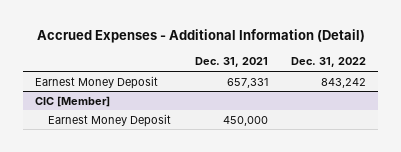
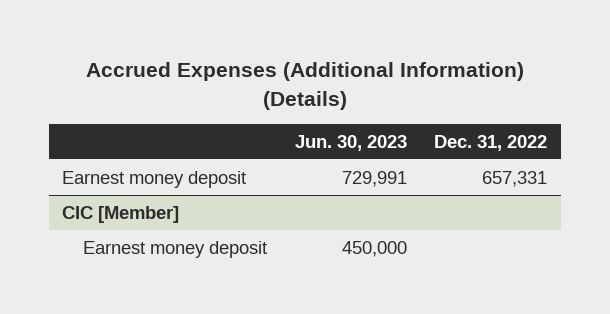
[36,29,365,44] Accrued Expenses - Additional Information (Detail) -> [85,62,524,110] Accrued Expenses (Additional Information) (Details)
[194,57,268,68] Dec. 31, 2021 -> none
none -> [294,134,407,151] Jun. 30, 2023
[35,75,159,89] Earnest Money Deposit -> [62,170,247,188] Earnest money deposit
[321,77,367,88] 843,242 -> [482,170,548,187] 657,331
[47,113,171,127] Earnest Money Deposit -> [82,240,267,258] Earnest money deposit

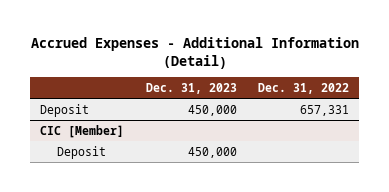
[85,62,524,110] Accrued Expenses (Additional Information) (Details) -> [30,36,359,69] Accrued Expenses - Additional Information (Detail)
[294,134,407,151] Jun. 30, 2023 -> none
none -> [145,83,237,95] Dec. 31, 2023
[62,170,247,188] Earnest money deposit -> [40,103,90,117] Deposit
[82,240,267,258] Earnest money deposit -> [56,145,106,159] Deposit

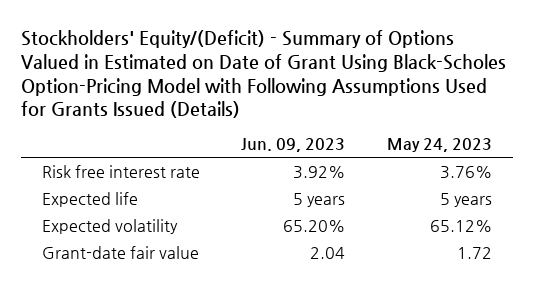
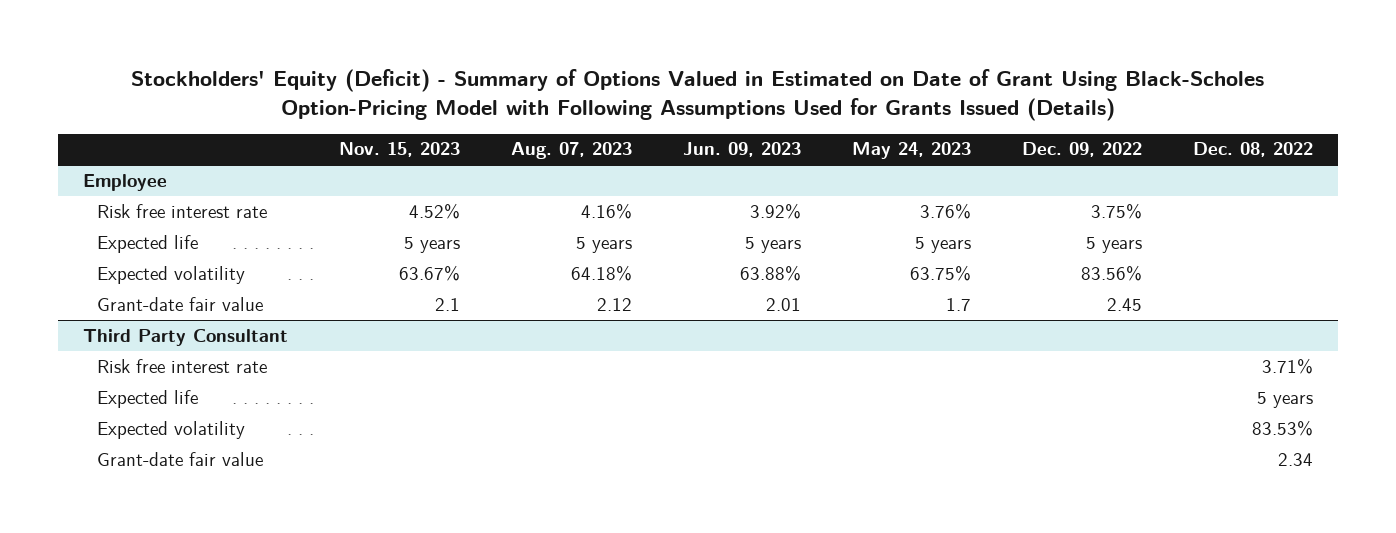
[20,30,506,119] Stockholders' Equity/(Deficit) - Summary of Options Valued in Estimated on Date of Grant Using Black-Scholes Option-Pricing Model with Following Assumptions Used for Grants Issued (Details) -> [131,69,1265,122] Stockholders' Equity (Deficit) - Summary of Options Valued in Estimated on Date of Grant Using Black-Scholes Option-Pricing Model with Following Assumptions Used for Grants Issued (Details)
none -> [339,142,461,158] Nov. 15, 2023
none -> [511,142,633,160] Aug. 07, 2023
none -> [1021,142,1142,158] Dec. 09, 2022
none -> [1192,142,1313,158] Dec. 08, 2022
none -> [83,173,168,191] Employee
[283,219,346,232] 65.20% -> [740,264,802,281] 63.88%
[430,219,493,232] 65.12% -> [910,264,972,281] 63.75%
[310,246,346,259] 2.04 -> [766,297,802,311] 2.01
[457,246,493,259] 1.72 -> [946,297,972,311] 1.7
none -> [83,328,289,346] Third Party Consultant
none -> [97,358,268,373] Risk free interest rate
none -> [97,389,199,408] Expected life
none -> [97,420,246,439] Expected volatility
none -> [97,451,264,466] Grant-date fair value

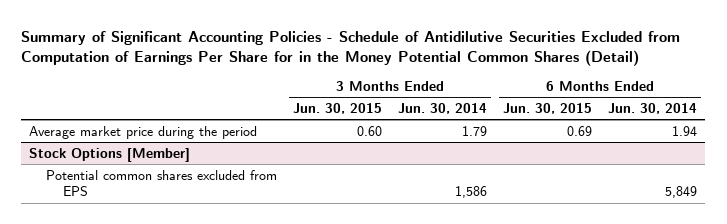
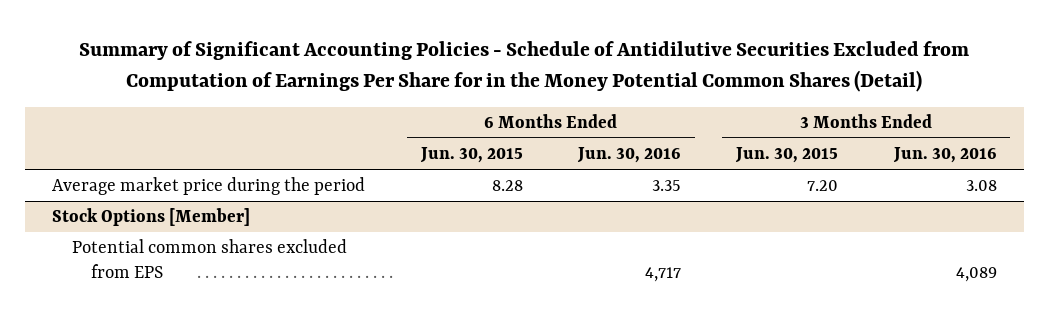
[398,103,488,115] Jun. 30, 2014 -> none
[608,103,698,115] Jun. 30, 2014 -> none
none -> [576,147,681,164] Jun. 30, 2016
none -> [892,147,997,164] Jun. 30, 2016
[357,125,383,136] 0.60 -> [807,180,839,192] 7.20
[567,125,593,136] 0.69 -> [491,180,523,192] 8.28

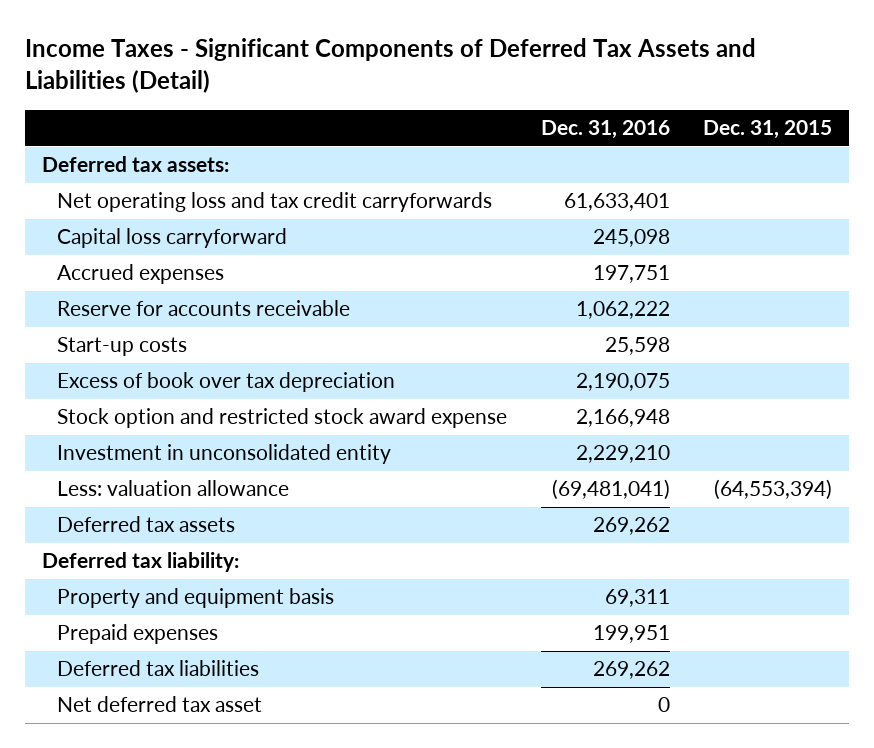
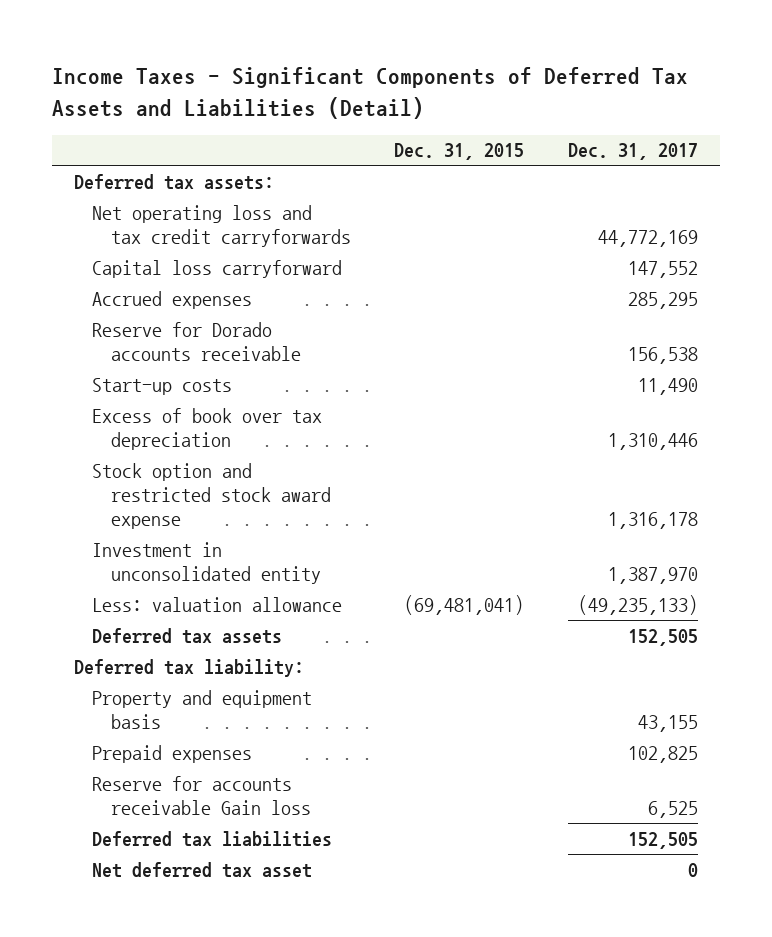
[540,120,670,140] Dec. 31, 2016 -> none
none -> [567,143,698,161] Dec. 31, 2017
[57,300,351,317] Reserve for accounts receivable -> [92,321,301,362] Reserve for Dorado accounts receivable
[714,479,833,501] (64,553,394) -> [404,594,525,615] (69,481,041)
none -> [92,775,311,816] Reserve for accounts receivable Gain loss

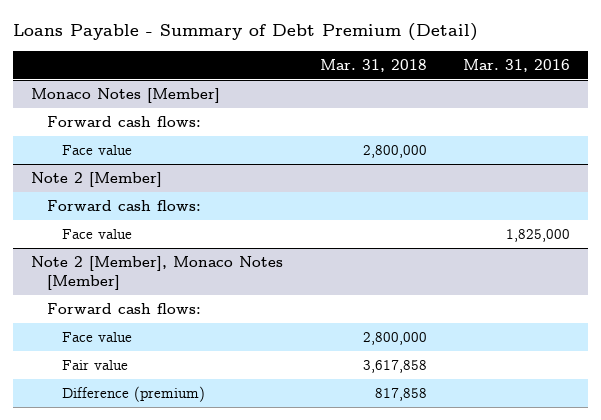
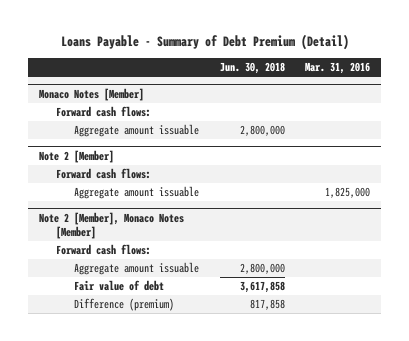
[319,59,427,73] Mar. 31, 2018 -> none
none -> [219,62,285,75] Jun. 30, 2018
[62,144,133,155] Face value -> [73,124,199,138] Aggregate amount issuable
[62,228,133,239] Face value -> [73,186,199,200] Aggregate amount issuable
[62,331,133,342] Face value -> [73,262,199,276] Aggregate amount issuable
[62,359,129,370] Fair value -> [73,280,164,292] Fair value of debt

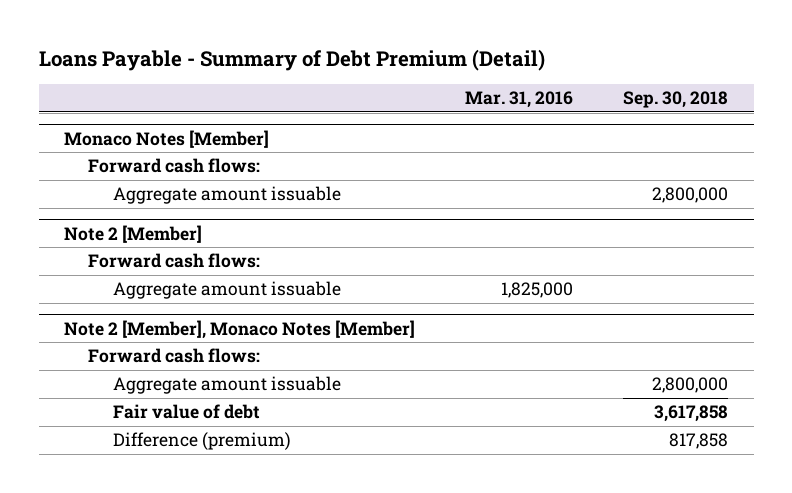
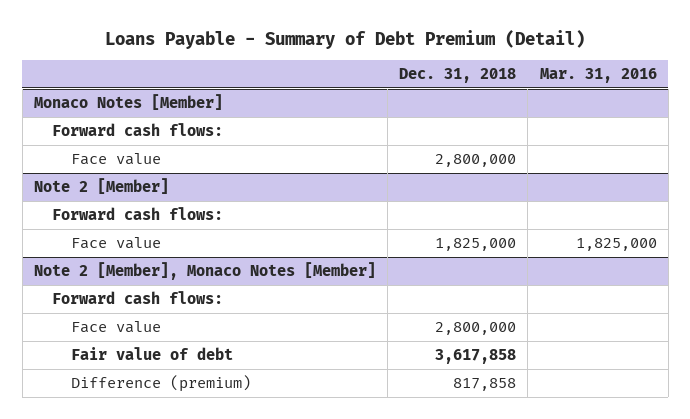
[623,91,729,109] Sep. 30, 2018 -> none
none -> [399,68,517,84] Dec. 31, 2018
[112,186,341,205] Aggregate amount issuable -> [70,153,161,166] Face value
[112,281,341,300] Aggregate amount issuable -> [70,237,161,250] Face value
[112,376,341,395] Aggregate amount issuable -> [70,321,161,334] Face value

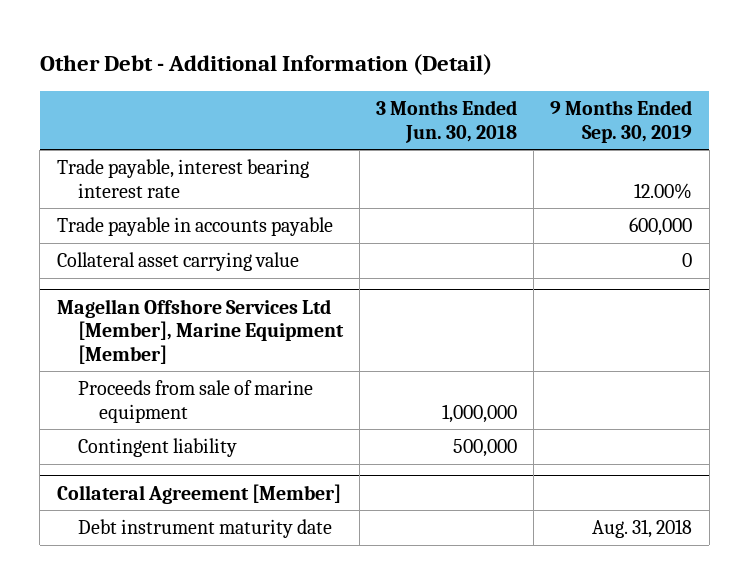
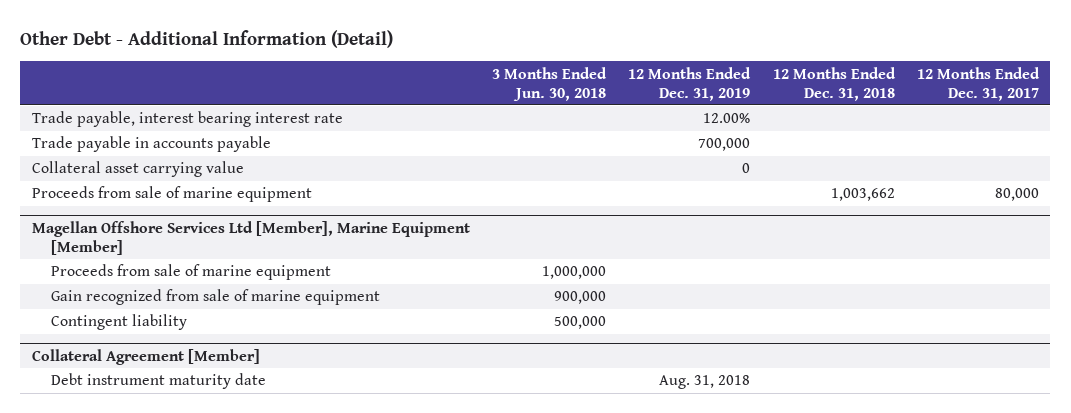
[550,100,693,143] 9 Months Ended Sep. 30, 2019 -> none
none -> [628,66,752,101] 12 Months Ended Dec. 31, 2019
none -> [772,66,896,101] 12 Months Ended Dec. 31, 2018
none -> [917,66,1041,101] 12 Months Ended Dec. 31, 2017
none -> [31,186,312,203] Proceeds from sale of marine equipment
none -> [50,289,380,306] Gain recognized from sale of marine equipment

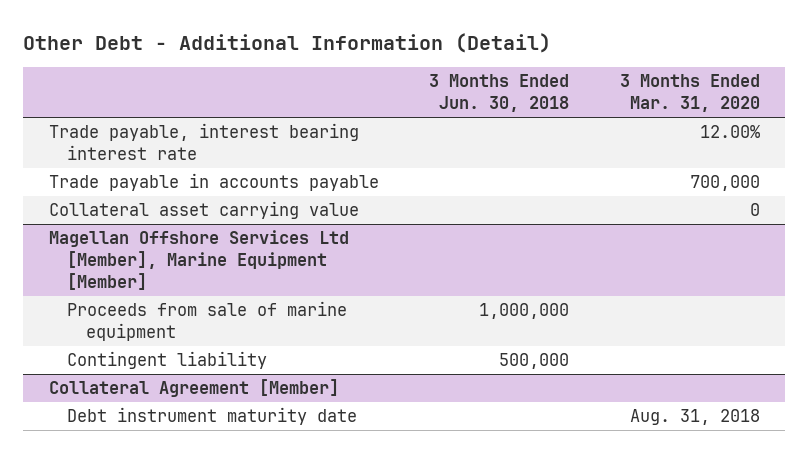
[628,66,752,101] 12 Months Ended Dec. 31, 2019 -> none
[772,66,896,101] 12 Months Ended Dec. 31, 2018 -> none
[917,66,1041,101] 12 Months Ended Dec. 31, 2017 -> none
none -> [619,74,760,113] 3 Months Ended Mar. 31, 2020
[31,186,312,203] Proceeds from sale of marine equipment -> none
[50,289,380,306] Gain recognized from sale of marine equipment -> none

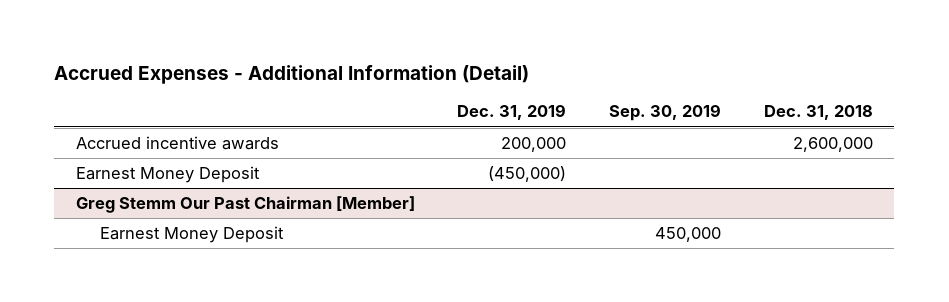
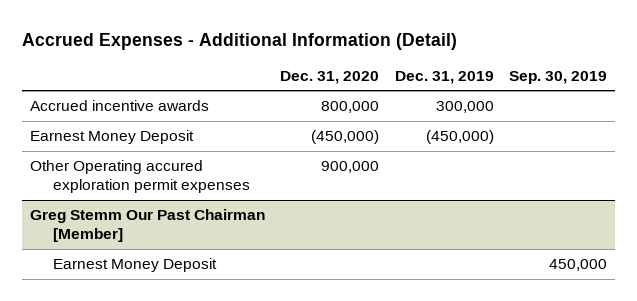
[763,105,873,121] Dec. 31, 2018 -> none
none -> [280,71,380,85] Dec. 31, 2020
[501,137,567,153] 200,000 -> [435,101,494,114] 300,000
none -> [29,160,251,194] Other Operating accured exploration permit expenses

